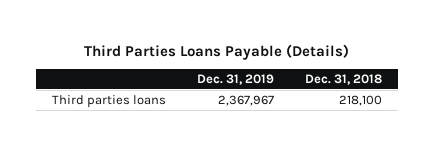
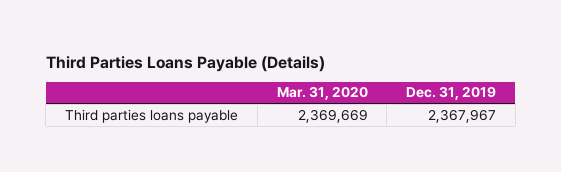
[305,74,383,86] Dec. 31, 2018 -> none
none -> [276,86,368,101] Mar. 31, 2020
[51,94,166,108] Third parties loans -> [65,108,239,123] Third parties loans payable

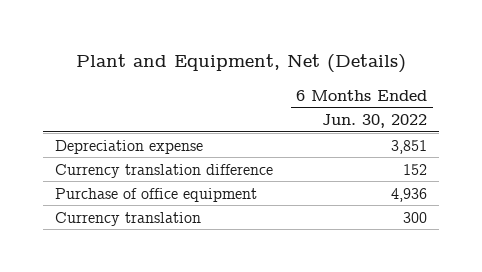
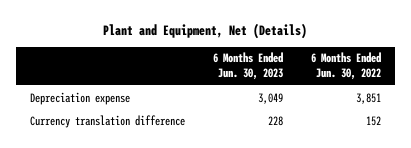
none -> [212,52,283,81] 6 Months Ended Jun. 30, 2023
[54,187,257,202] Purchase of office equipment -> none
[54,211,201,226] Currency translation -> none

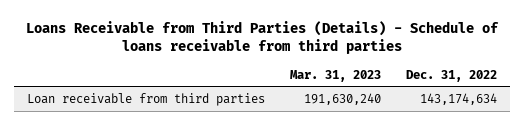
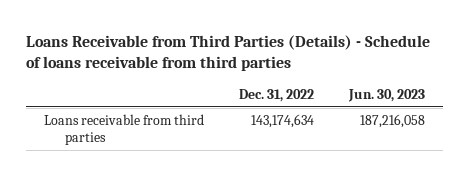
[290,69,382,82] Mar. 31, 2023 -> none
none -> [348,89,426,103] Jun. 30, 2023
[27,92,266,106] Loan receivable from third parties -> [43,113,204,145] Loans receivable from third parties

